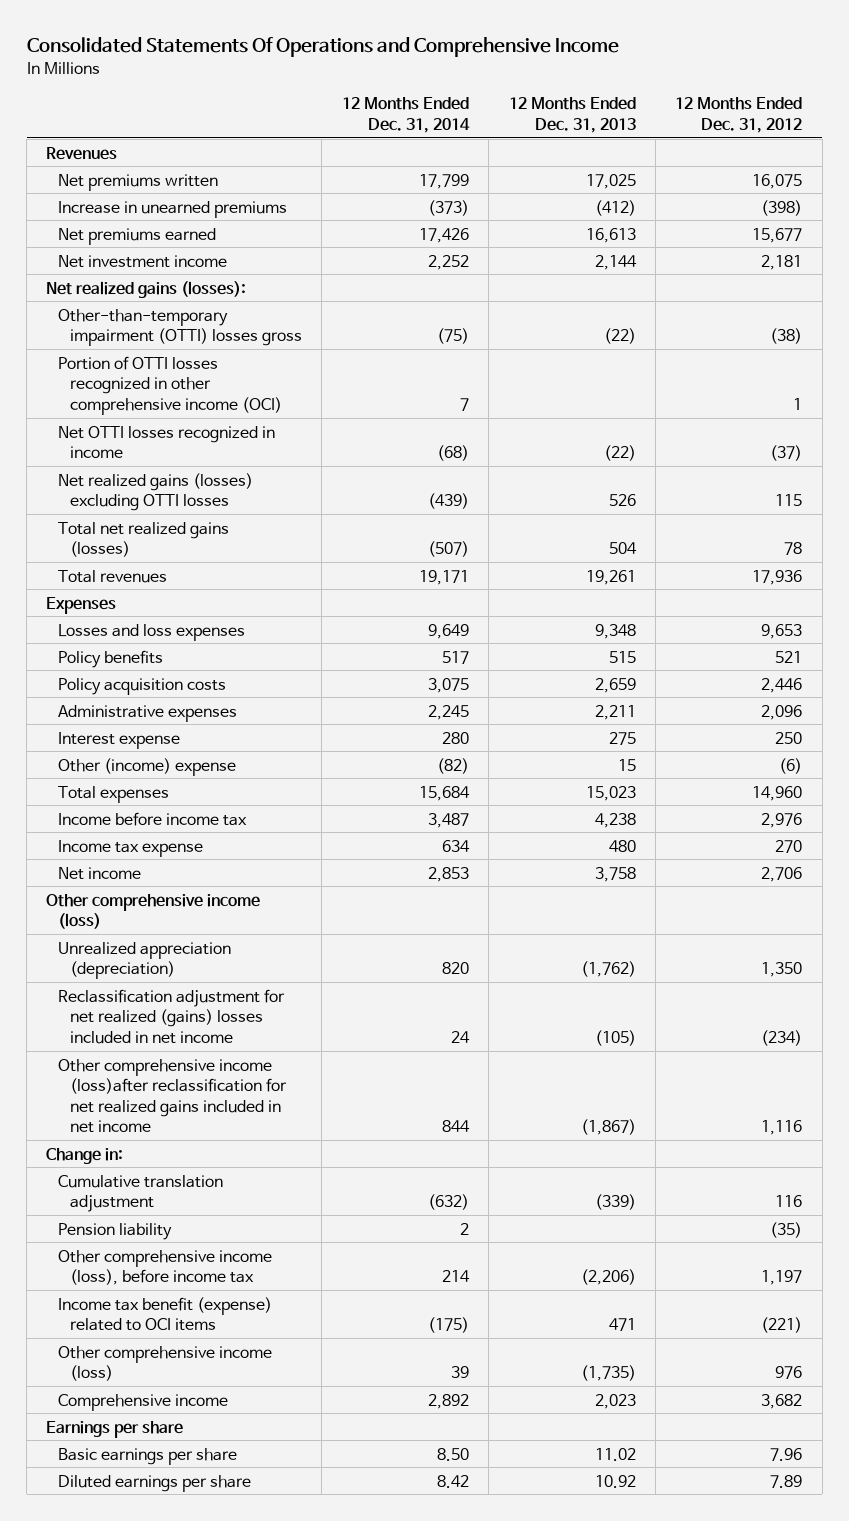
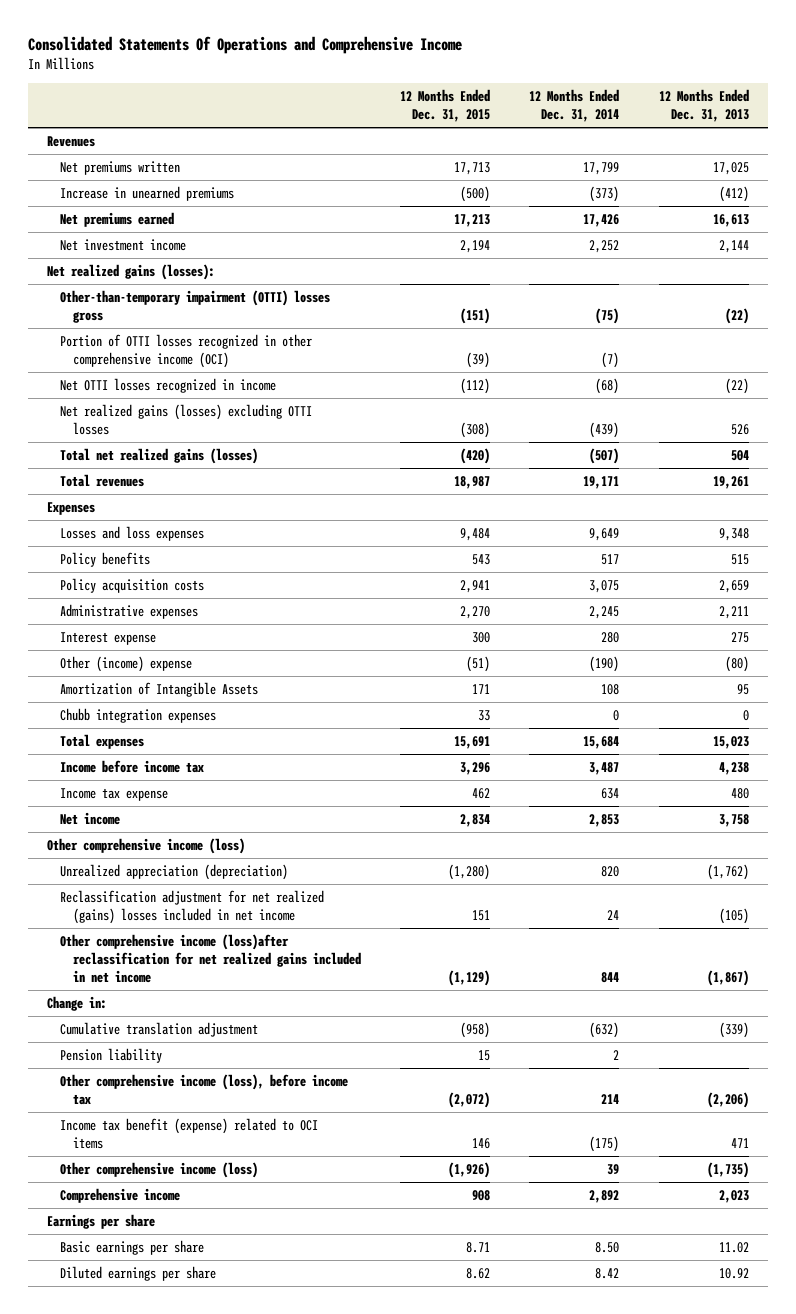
[675,97,803,133] 12 Months Ended Dec. 31, 2012 -> none
none -> [400,89,491,123] 12 Months Ended Dec. 31, 2015
[459,397,469,411] 7 -> [601,351,620,368] (7)
[436,757,469,774] (82) -> [589,655,620,672] (190)
[617,758,636,771] 15 -> [724,655,749,672] (80)
none -> [60,681,259,697] Amortization of Intangible Assets
none -> [60,707,217,723] Chubb integration expenses

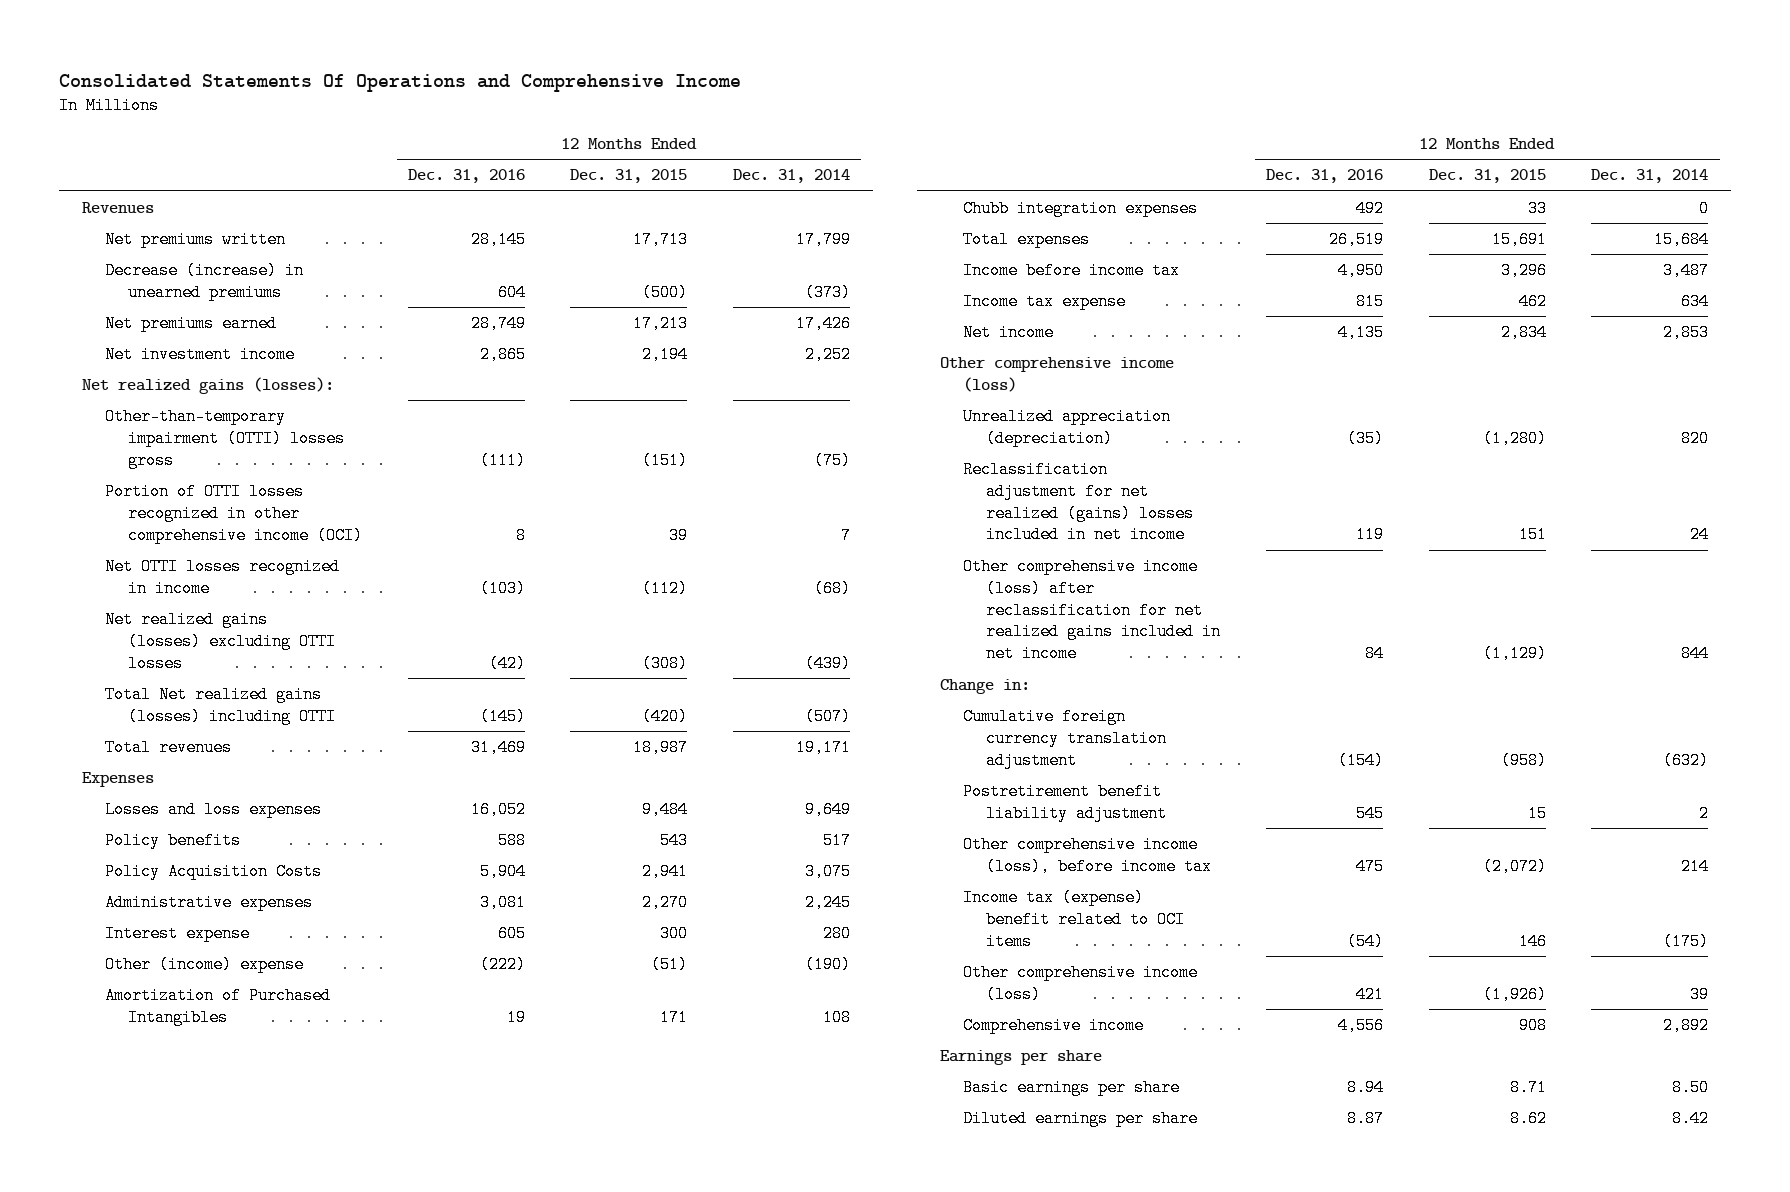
[658,89,749,123] 12 Months Ended Dec. 31, 2013 -> none
none -> [407,169,525,184] Dec. 31, 2016
[60,185,235,201] Increase in unearned premiums -> [105,262,305,301] Decrease (increase) in unearned premiums
[466,351,491,368] (39) -> [669,526,689,544] 39
[601,351,620,368] (7) -> [841,526,852,544] 7
[60,447,259,464] Total net realized gains (losses) -> [105,686,337,725] Total Net realized gains (losses) including OTTI
[60,577,205,593] Policy acquisition costs -> [105,863,323,881] Policy Acquisition Costs
[60,681,259,697] Amortization of Intangible Assets -> [105,987,332,1026] Amortization of Purchased Intangibles
[60,933,362,983] Other comprehensive income (loss)after reclassification for net realized gains included in net income -> [963,558,1222,663] Other comprehensive income (loss) after reclassification for net realized gains included in net income
[60,1021,259,1037] Cumulative translation adjustment -> [963,708,1168,769] Cumulative foreign currency translation adjustment
[60,1047,163,1063] Pension liability -> [963,783,1168,822] Postretirement benefit liability adjustment
[60,1117,319,1149] Income tax benefit (expense) related to OCI items -> [963,889,1186,950] Income tax (expense) benefit related to OCI items

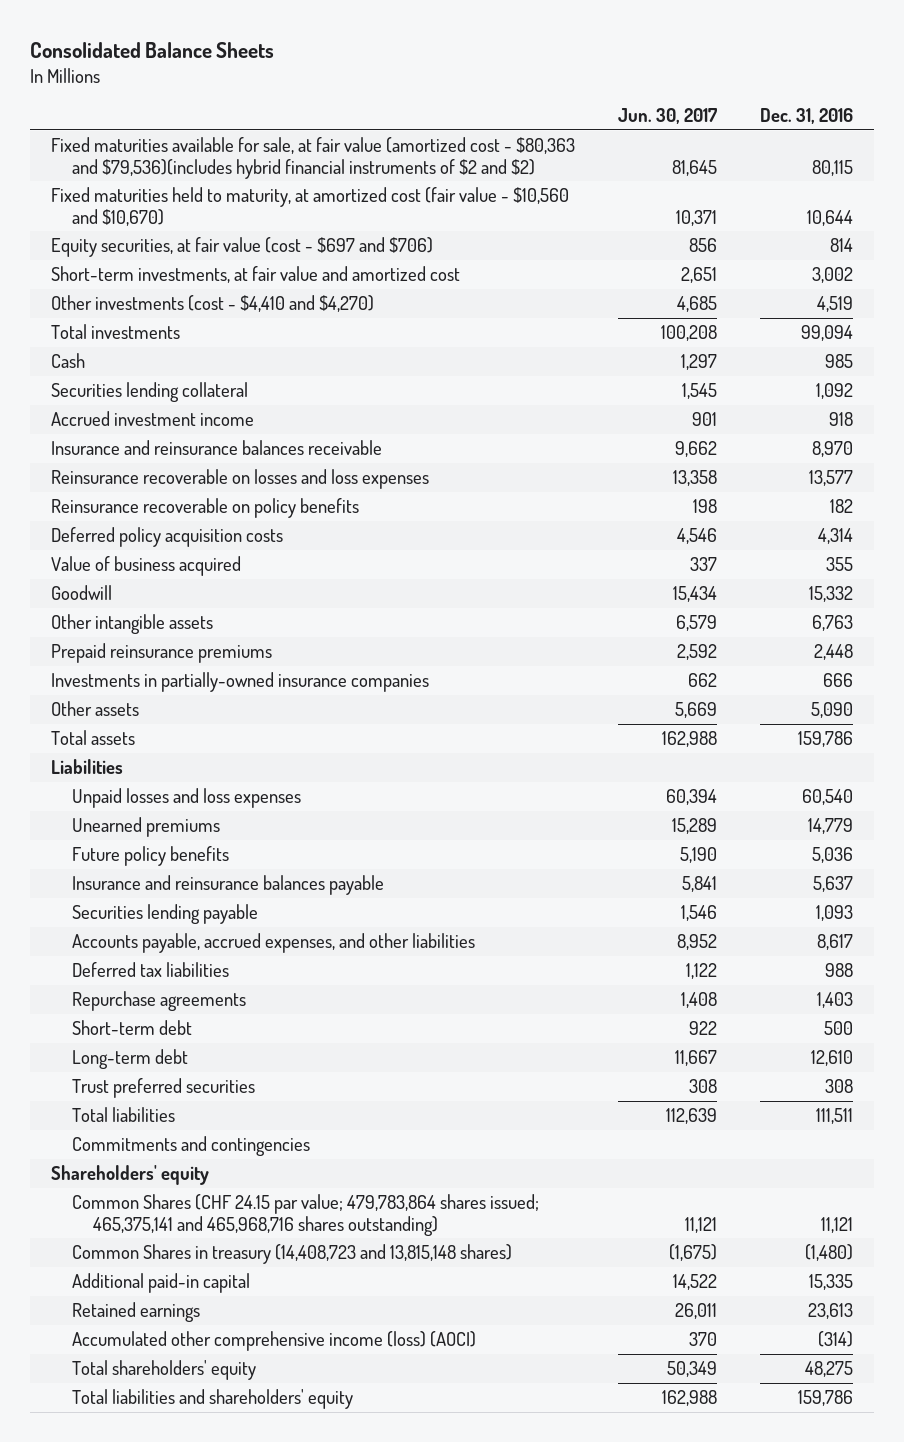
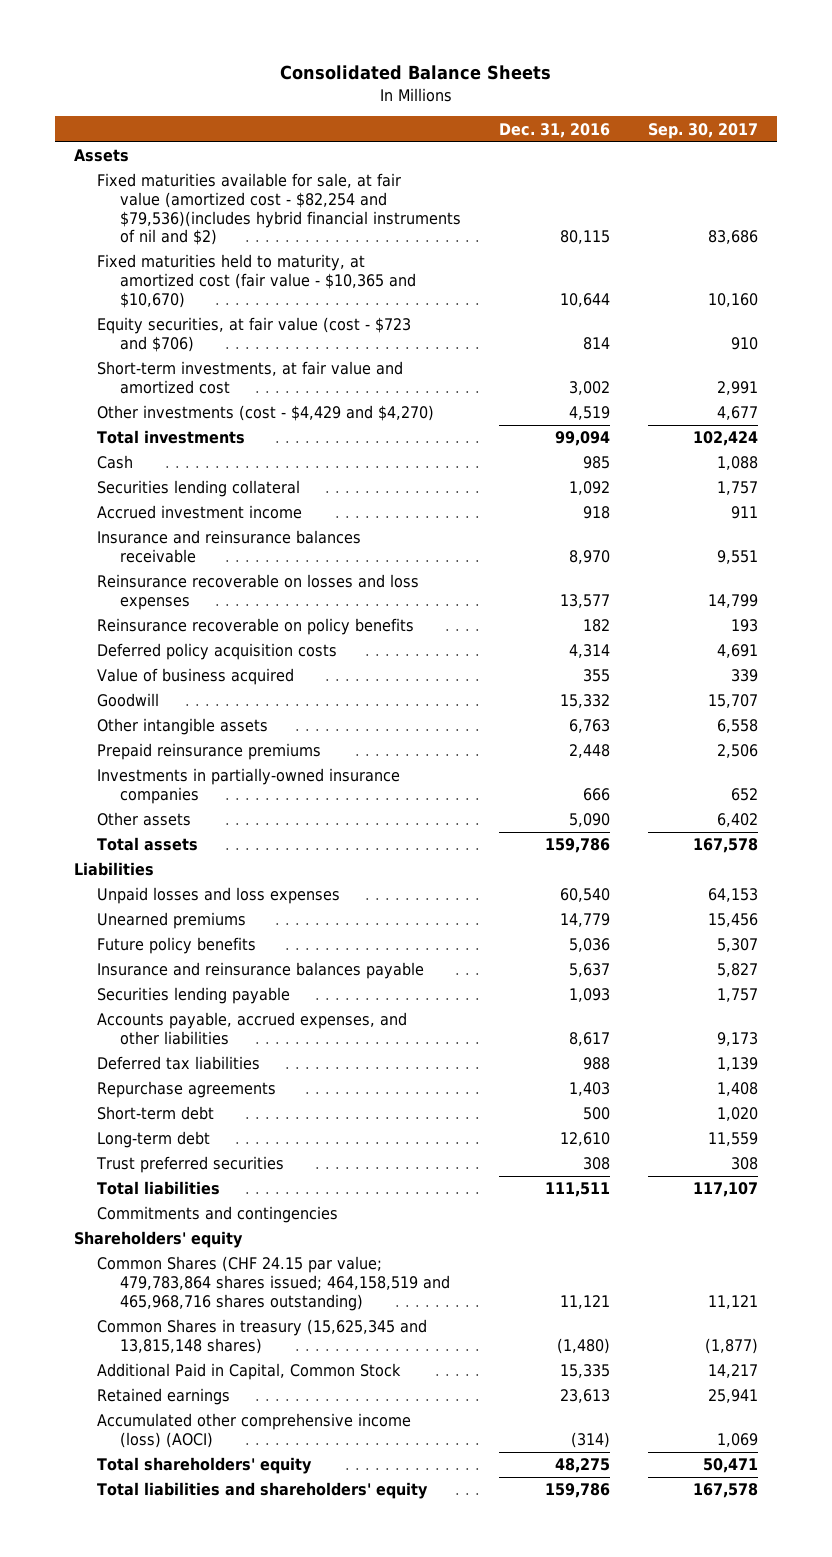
[617,108,717,125] Jun. 30, 2017 -> none
none -> [647,122,758,139] Sep. 30, 2017
none -> [73,149,129,163] Assets
[51,137,576,179] Fixed maturities available for sale, at fair value (amortized cost - $80,363 and $79,536)(includes hybrid financial instruments of $2 and $2) -> [96,173,461,246] Fixed maturities available for sale, at fair value (amortized cost - $82,254 and $79,536)(includes hybrid financial instruments of nil and $2)
[51,187,570,226] Fixed maturities held to maturity, at amortized cost (fair value - $10,560 and $10,670) -> [96,254,416,308] Fixed maturities held to maturity, at amortized cost (fair value - $10,365 and $10,670)
[51,237,434,258] Equity securities, at fair value (cost - $697 and $706) -> [96,317,411,353] Equity securities, at fair value (cost - $723 and $706)
[51,295,375,313] Other investments (cost - $4,410 and $4,270) -> [96,405,434,422] Other investments (cost - $4,429 and $4,270)
[71,1194,539,1236] Common Shares (CHF 24.15 par value; 479,783,864 shares issued; 465,375,141 and 465,968,716 shares outstanding) -> [96,1256,450,1311] Common Shares (CHF 24.15 par value; 479,783,864 shares issued; 464,158,519 and 465,968,716 shares outstanding)
[71,1244,512,1265] Common Shares in treasury (14,408,723 and 13,815,148 shares) -> [96,1319,427,1355] Common Shares in treasury (15,625,345 and 13,815,148 shares)
[71,1273,250,1294] Additional paid-in capital -> [96,1363,401,1381] Additional Paid in Capital, Common Stock

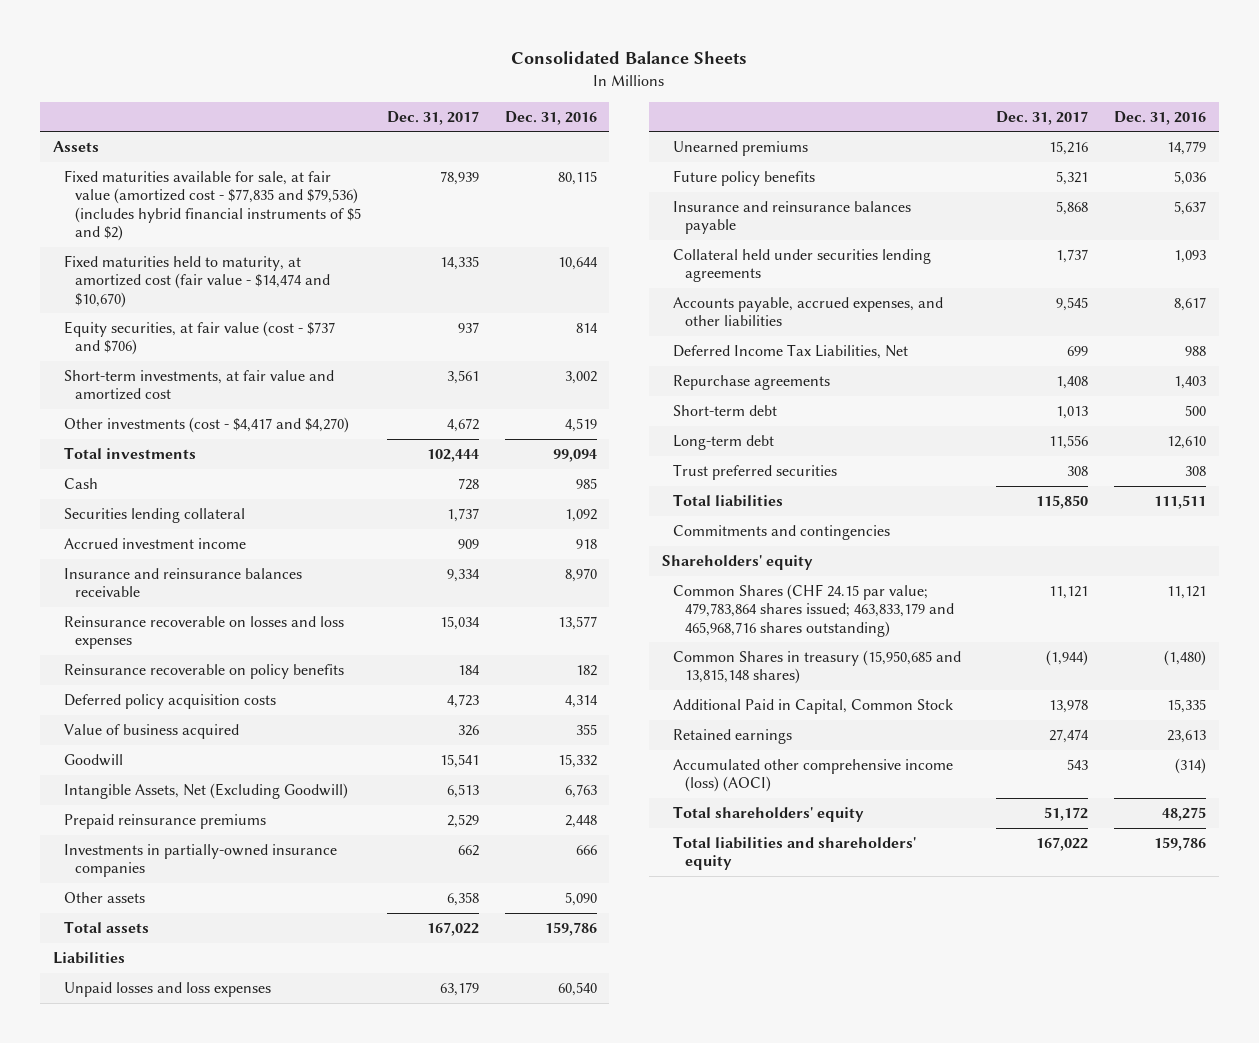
[647,122,758,139] Sep. 30, 2017 -> none
none -> [386,110,479,125] Dec. 31, 2017
[96,173,461,246] Fixed maturities available for sale, at fair value (amortized cost - $82,254 and $79,536)(includes hybrid financial instruments of nil and $2) -> [63,170,362,241] Fixed maturities available for sale, at fair value (amortized cost - $77,835 and $79,536) (includes hybrid financial instruments of $5 and $2)
[96,254,416,308] Fixed maturities held to maturity, at amortized cost (fair value - $10,365 and $10,670) -> [63,255,331,308] Fixed maturities held to maturity, at amortized cost (fair value - $14,474 and $10,670)
[96,317,411,353] Equity securities, at fair value (cost - $723 and $706) -> [63,321,335,356] Equity securities, at fair value (cost - $737 and $706)
[96,405,434,422] Other investments (cost - $4,429 and $4,270) -> [63,417,349,434] Other investments (cost - $4,417 and $4,270)
[96,718,268,736] Other intangible assets -> [63,783,348,800] Intangible Assets, Net (Excluding Goodwill)
[96,987,290,1005] Securities lending payable -> [673,249,932,283] Collateral held under securities lending agreements
[96,1056,260,1071] Deferred tax liabilities -> [673,344,909,360] Deferred Income Tax Liabilities, Net
[96,1256,450,1311] Common Shares (CHF 24.15 par value; 479,783,864 shares issued; 464,158,519 and 465,968,716 shares outstanding) -> [673,584,954,637] Common Shares (CHF 24.15 par value; 479,783,864 shares issued; 463,833,179 and 465,968,716 shares outstanding)
[96,1319,427,1355] Common Shares in treasury (15,625,345 and 13,815,148 shares) -> [673,650,962,685] Common Shares in treasury (15,950,685 and 13,815,148 shares)

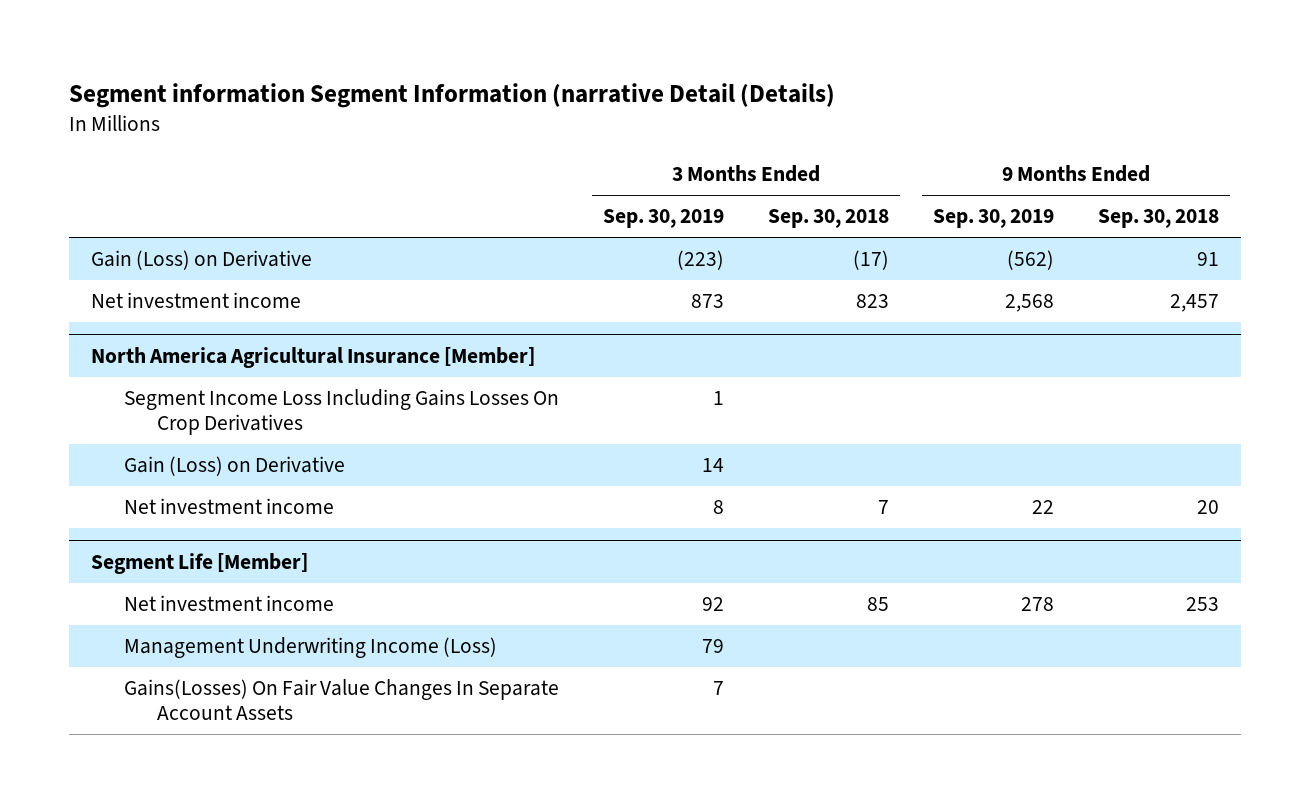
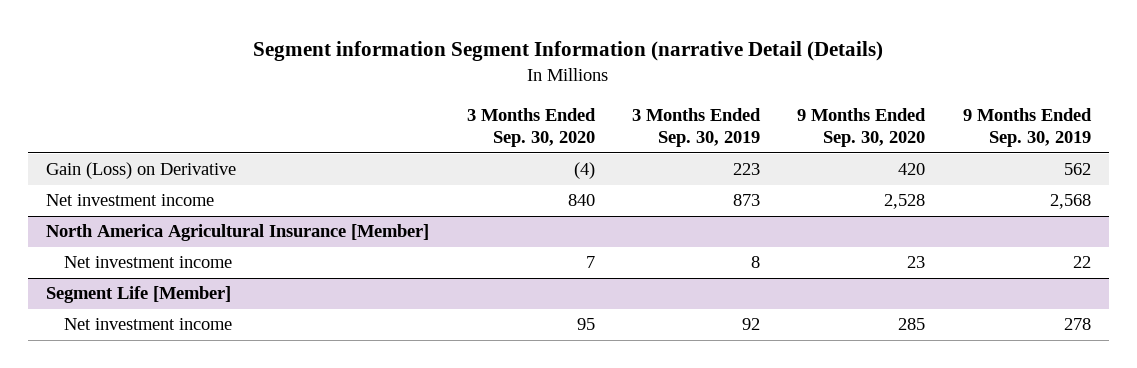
[767,209,889,229] Sep. 30, 2018 -> none
[1098,209,1220,229] Sep. 30, 2018 -> none
none -> [466,107,596,148] 3 Months Ended Sep. 30, 2020
none -> [797,107,927,148] 9 Months Ended Sep. 30, 2020
[676,250,724,271] (223) -> [732,163,760,176] 223
[1007,250,1055,271] (562) -> [1063,163,1091,176] 562
[123,389,559,436] Segment Income Loss Including Gains Losses On Crop Derivatives -> none
[123,456,345,477] Gain (Loss) on Derivative -> none
[123,637,497,659] Management Underwriting Income (Loss) -> none
[123,679,559,721] Gains(Losses) On Fair Value Changes In Separate Account Assets -> none

